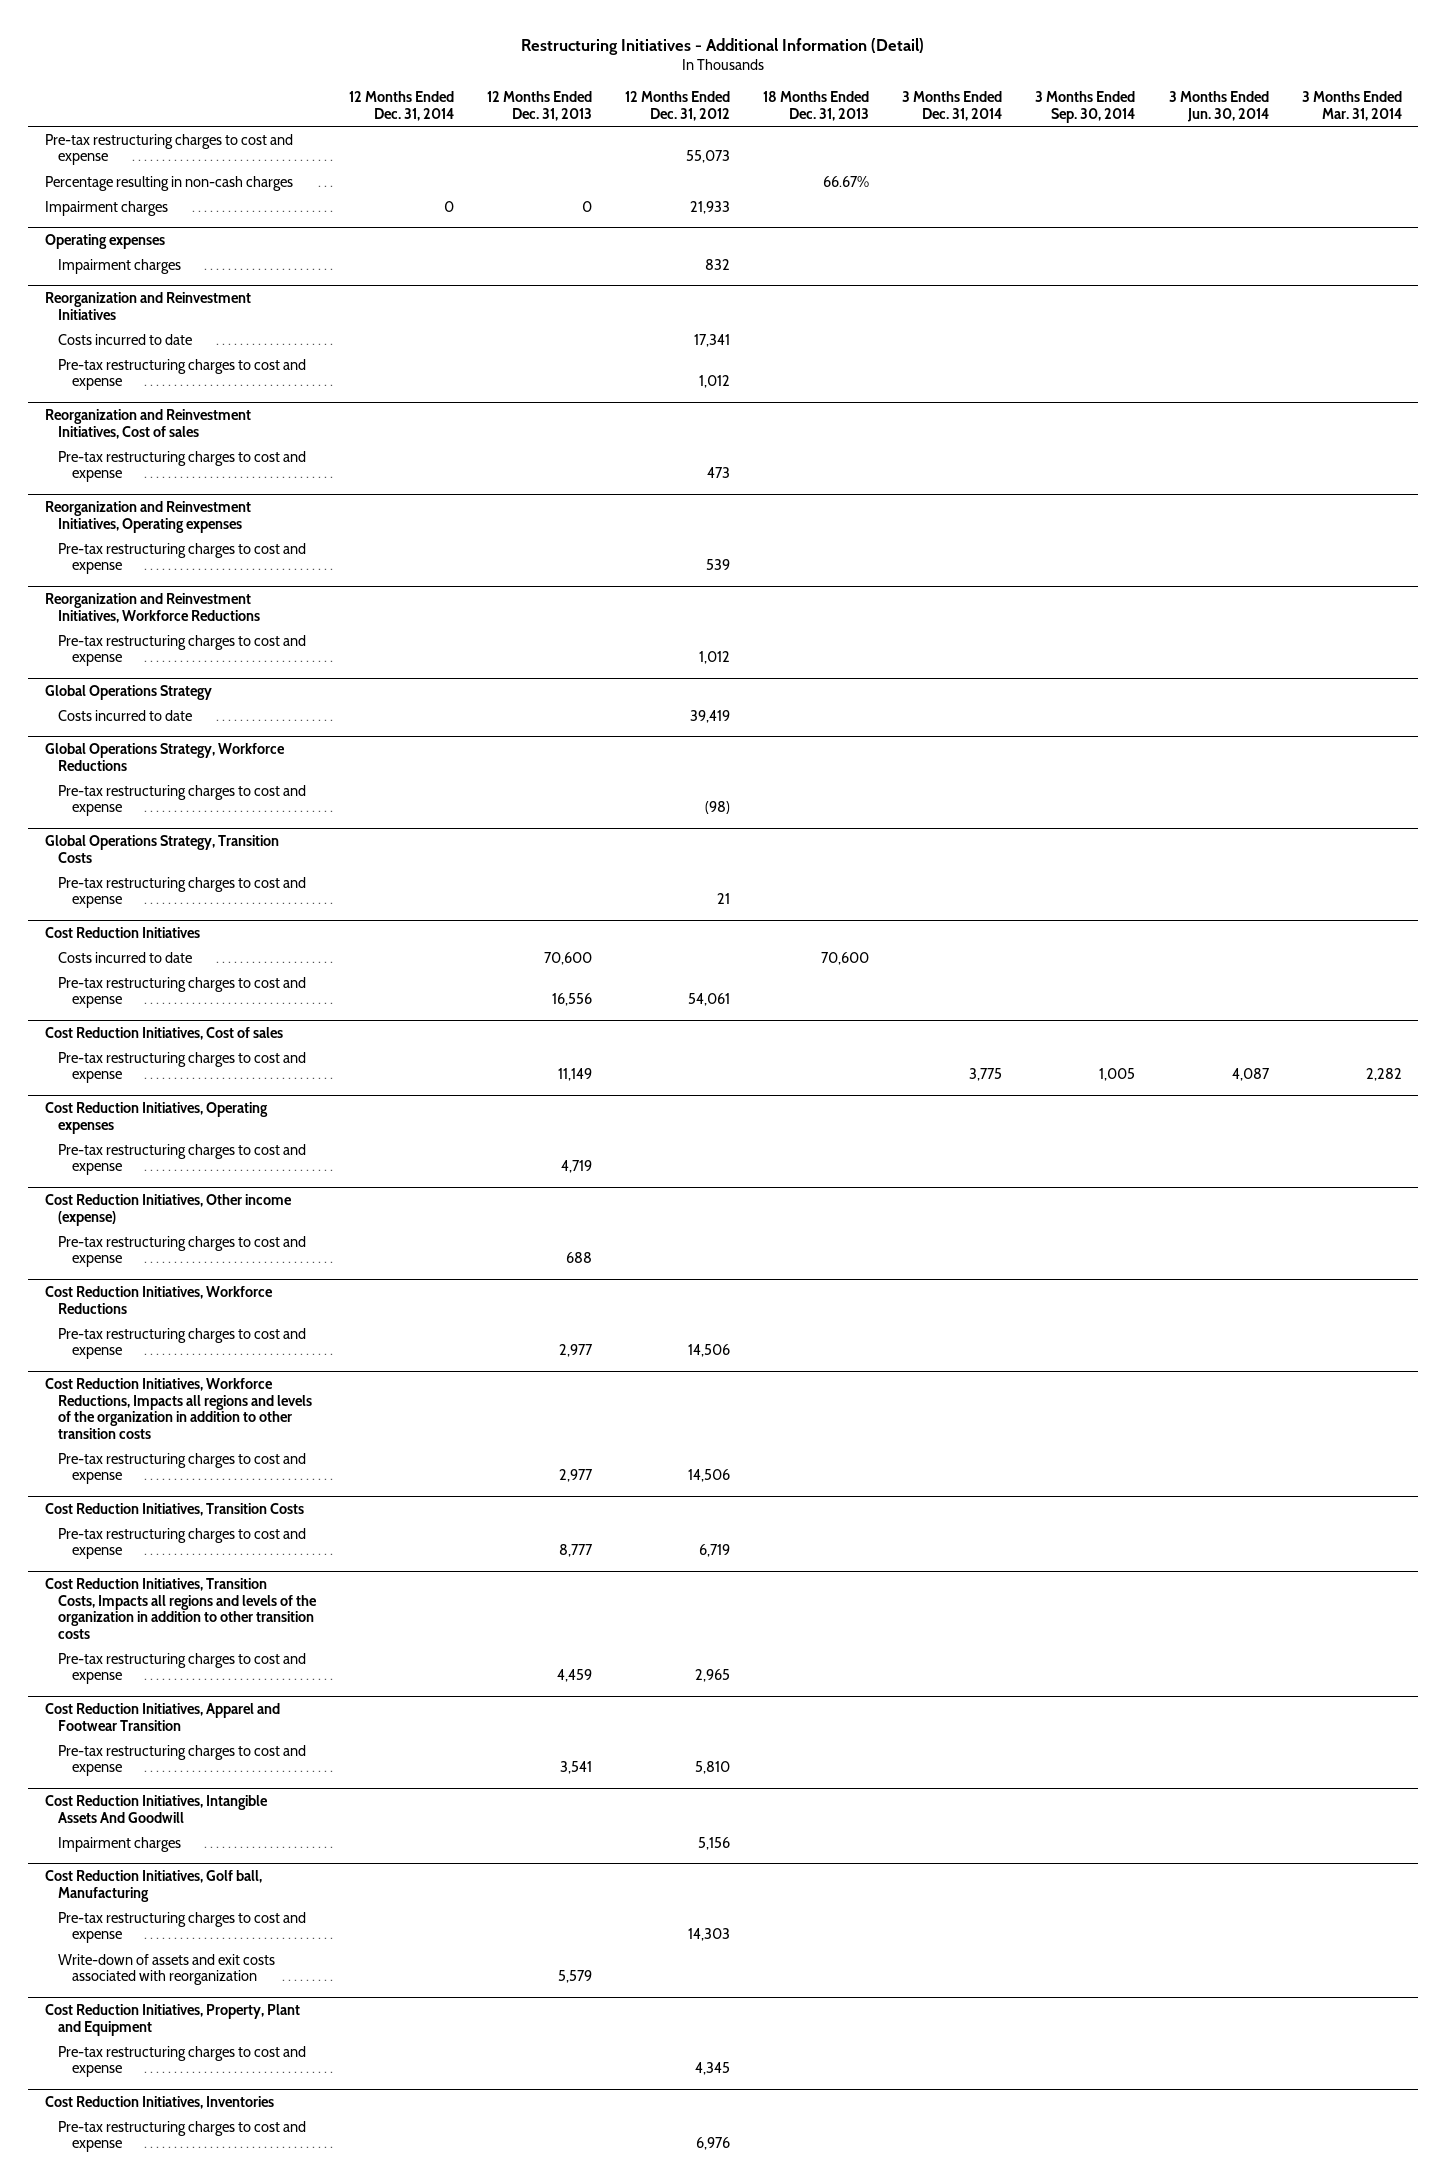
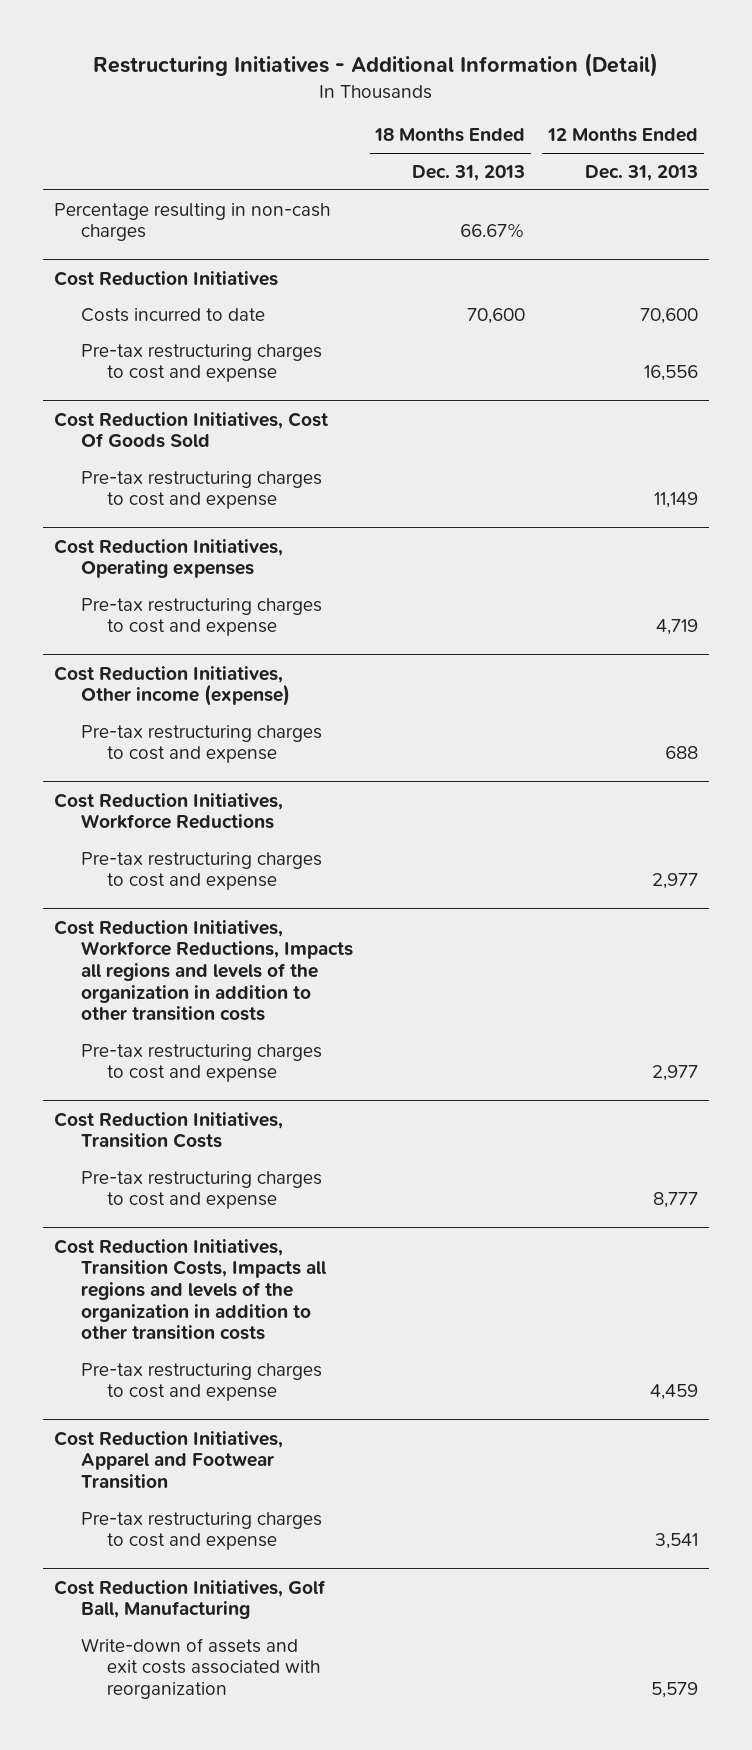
[349,91,455,121] 12 Months Ended Dec. 31, 2014 -> none
[625,91,731,121] 12 Months Ended Dec. 31, 2012 -> none
[902,91,1003,121] 3 Months Ended Dec. 31, 2014 -> none
[1035,91,1136,123] 3 Months Ended Sep. 30, 2014 -> none
[1168,91,1269,122] 3 Months Ended Jun. 30, 2014 -> none
[1301,91,1402,121] 3 Months Ended Mar. 31, 2014 -> none
[44,133,293,166] Pre-tax restructuring charges to cost and expense -> none
[44,200,168,216] Impairment charges -> none
[44,233,165,249] Operating expenses -> none
[58,258,182,274] Impairment charges -> none
[44,291,251,320] Reorganization and Reinvestment Initiatives -> none
[58,333,193,345] Costs incurred to date -> none
[58,358,307,391] Pre-tax restructuring charges to cost and expense -> none
[44,408,251,439] Reorganization and Reinvestment Initiatives, Cost of sales -> none
[58,450,307,483] Pre-tax restructuring charges to cost and expense -> none
[44,500,251,533] Reorganization and Reinvestment Initiatives, Operating expenses -> none
[58,542,307,575] Pre-tax restructuring charges to cost and expense -> none
[44,592,261,623] Reorganization and Reinvestment Initiatives, Workforce Reductions -> none
[58,634,307,667] Pre-tax restructuring charges to cost and expense -> none
[44,684,212,700] Global Operations Strategy -> none
[58,709,193,721] Costs incurred to date -> none
[44,742,285,771] Global Operations Strategy, Workforce Reductions -> none
[58,784,307,817] Pre-tax restructuring charges to cost and expense -> none
[44,834,279,863] Global Operations Strategy, Transition Costs -> none
[58,876,307,909] Pre-tax restructuring charges to cost and expense -> none
[44,1026,283,1040] Cost Reduction Initiatives, Cost of sales -> [54,411,329,449] Cost Reduction Initiatives, Cost Of Goods Sold
[44,1794,268,1823] Cost Reduction Initiatives, Intangible Assets And Goodwill -> none
[58,1836,182,1852] Impairment charges -> none
[58,1911,307,1944] Pre-tax restructuring charges to cost and expense -> none
[44,1869,262,1902] Cost Reduction Initiatives, Golf ball, Manufacturing -> [54,1579,327,1620] Cost Reduction Initiatives, Golf Ball, Manufacturing
[44,2003,300,2036] Cost Reduction Initiatives, Property, Plant and Equipment -> none
[58,2045,307,2078] Pre-tax restructuring charges to cost and expense -> none
[44,2095,274,2109] Cost Reduction Initiatives, Inventories -> none
[58,2120,307,2153] Pre-tax restructuring charges to cost and expense -> none

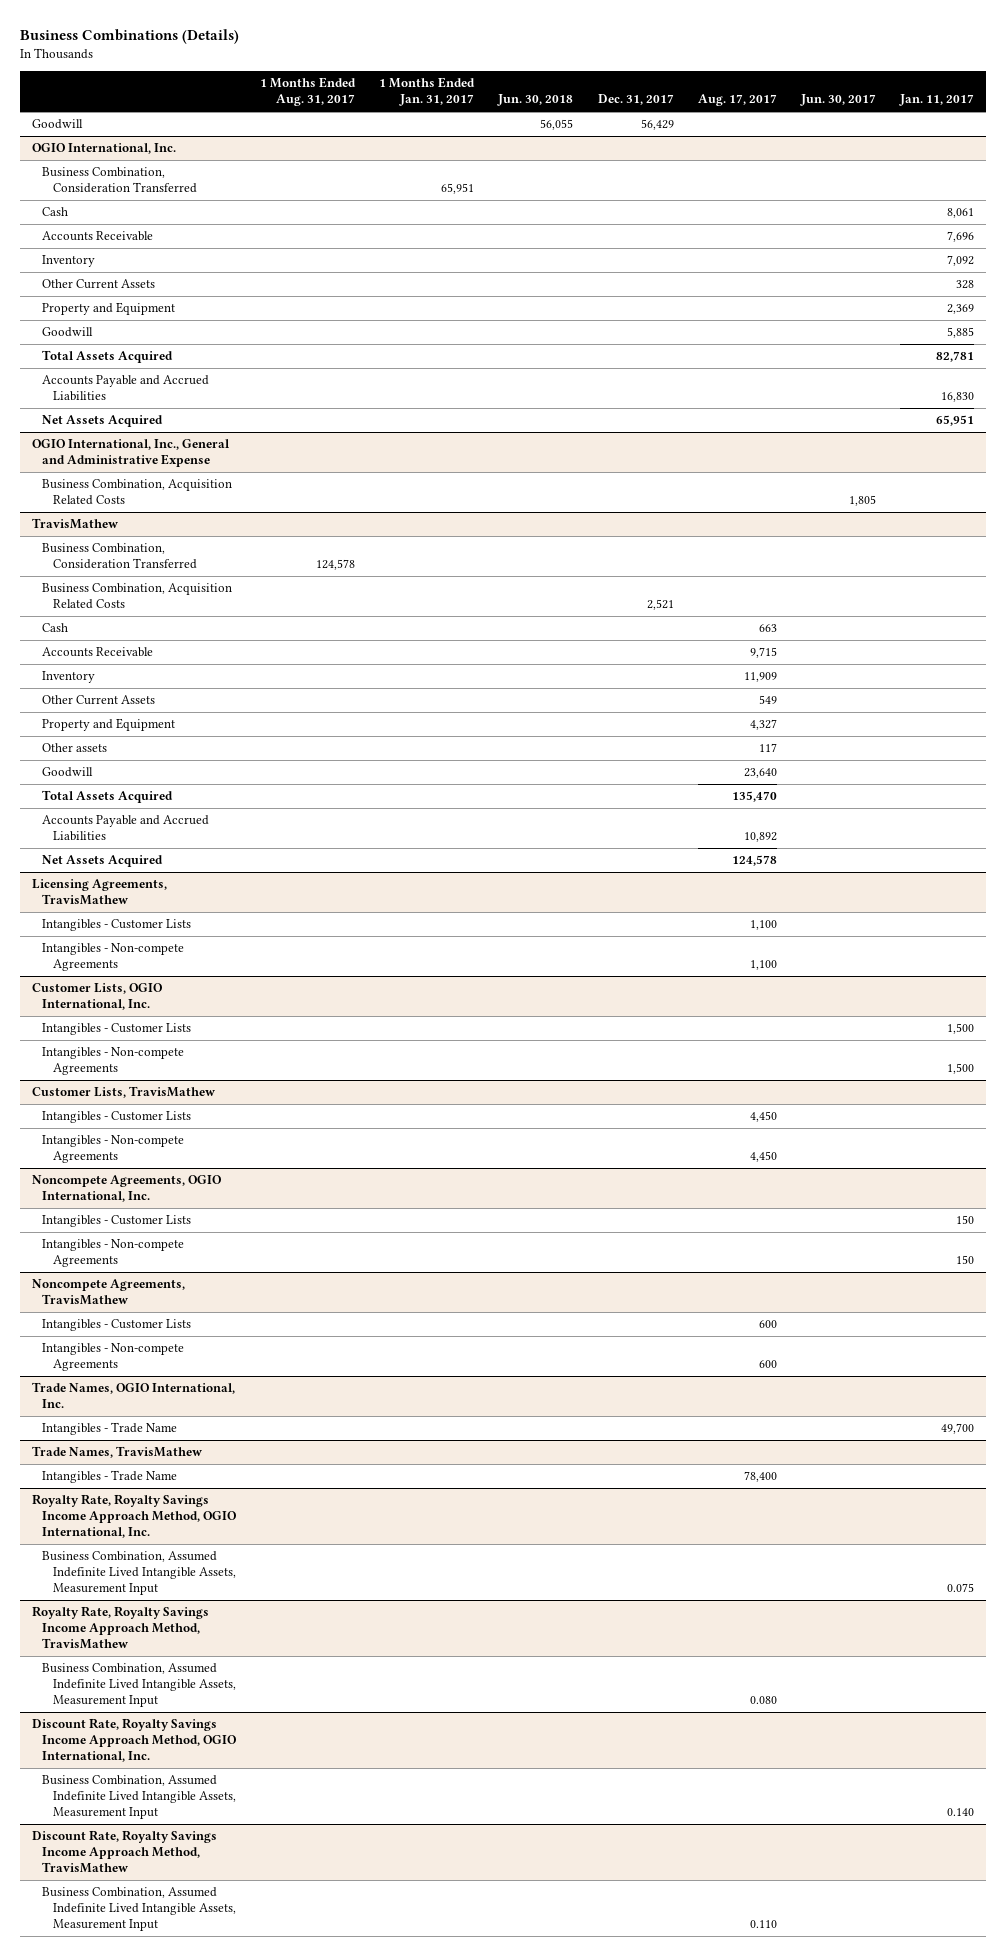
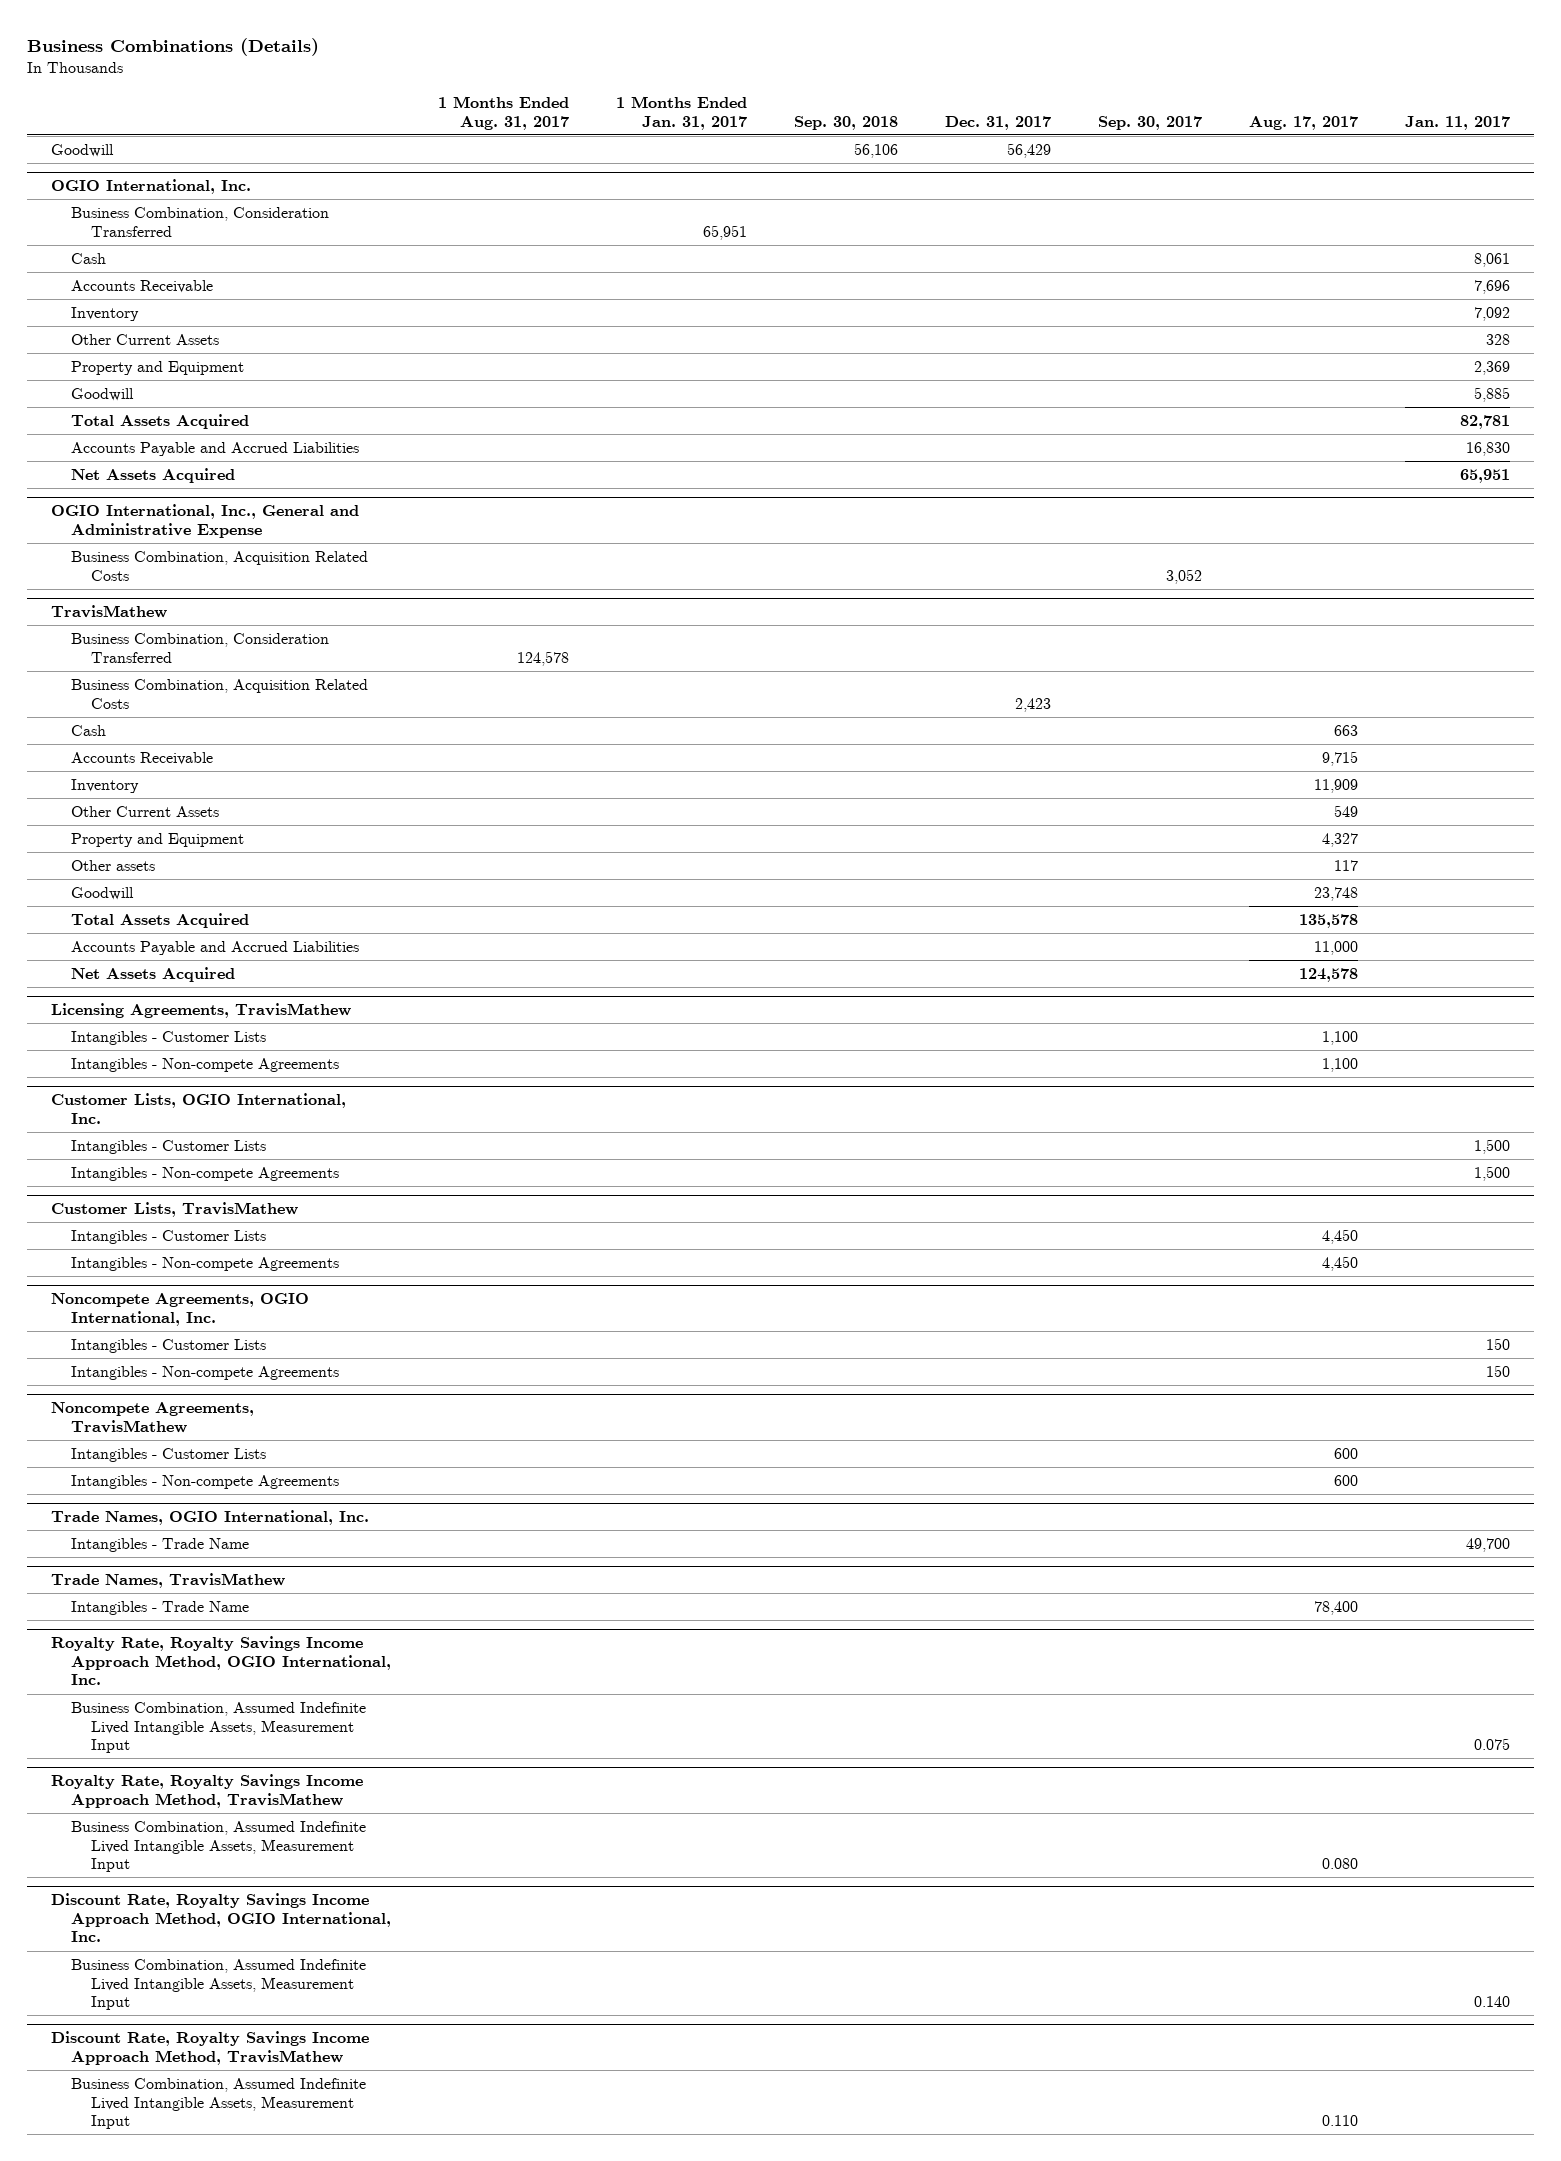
[497,94,574,107] Jun. 30, 2018 -> none
[799,94,876,107] Jun. 30, 2017 -> none
none -> [793,115,898,130] Sep. 30, 2018
none -> [1097,115,1202,130] Sep. 30, 2017
[646,599,674,611] 2,521 -> [1014,697,1051,712] 2,423
[743,768,777,779] 23,640 -> [1314,887,1359,902] 23,748
[731,791,777,803] 135,470 -> [1299,914,1359,929] 135,578
[743,832,777,843] 10,892 -> [1314,941,1359,956] 11,000

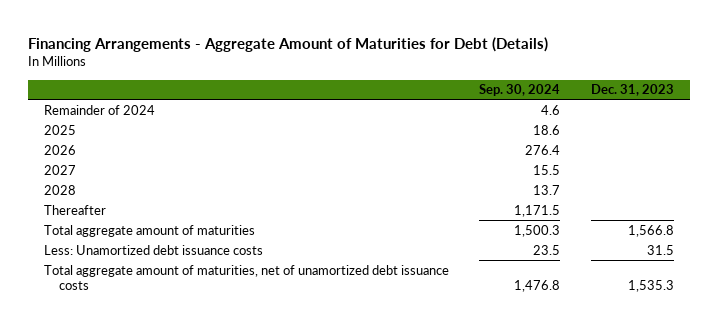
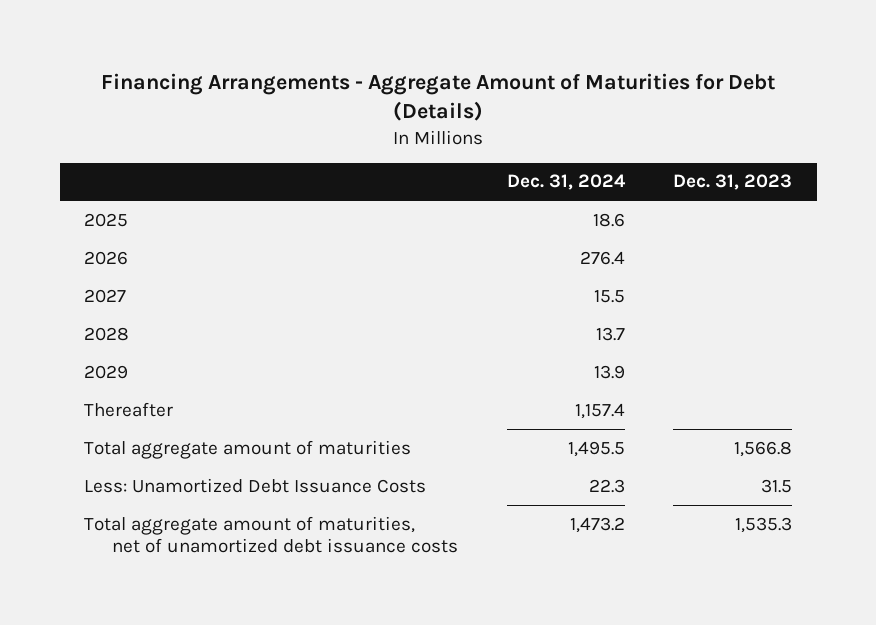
[479,84,561,97] Sep. 30, 2024 -> none
none -> [506,174,626,191] Dec. 31, 2024
[43,104,155,115] Remainder of 2024 -> none
none -> [83,364,128,379] 2029
[43,244,263,255] Less: Unamortized debt issuance costs -> [83,477,426,493] Less: Unamortized Debt Issuance Costs

